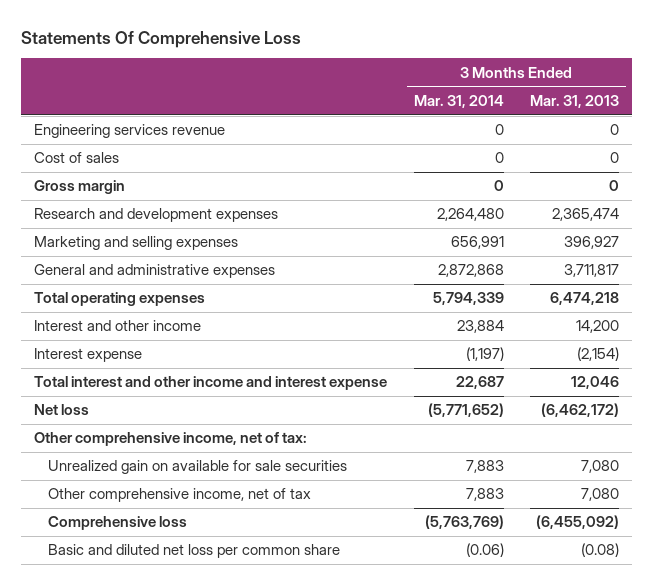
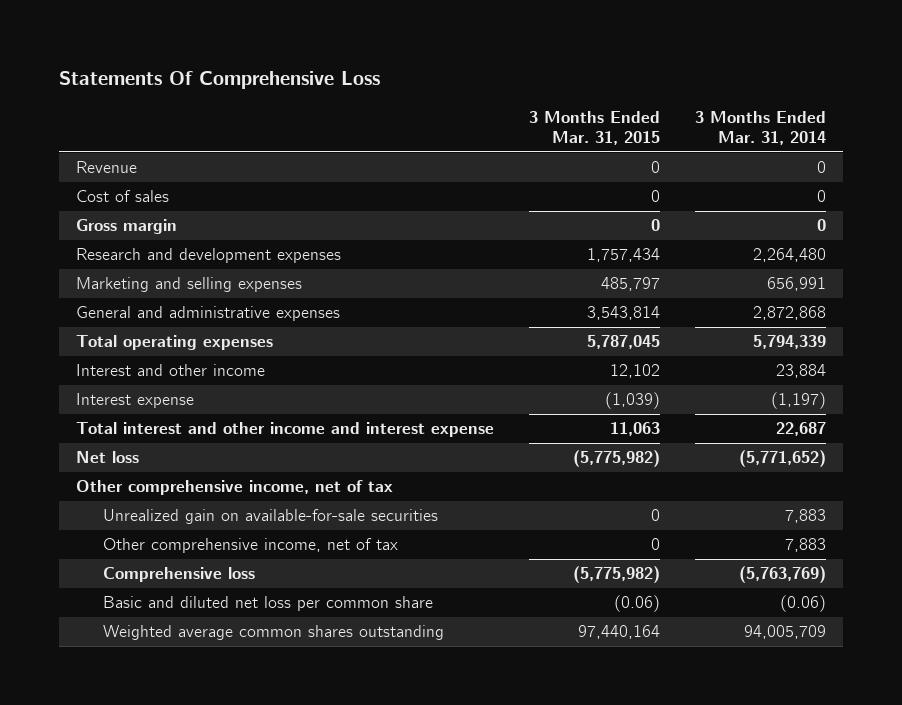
[530,94,620,108] Mar. 31, 2013 -> none
none -> [528,110,660,146] 3 Months Ended Mar. 31, 2015
[34,124,226,139] Engineering services revenue -> [76,161,138,174] Revenue
[34,432,308,447] Other comprehensive income, net of tax: -> [76,480,394,496] Other comprehensive income, net of tax
[47,460,347,475] Unrealized gain on available for sale securities -> [102,509,438,525] Unrealized gain on available-for-sale securities
none -> [102,625,444,641] Weighted average common shares outstanding

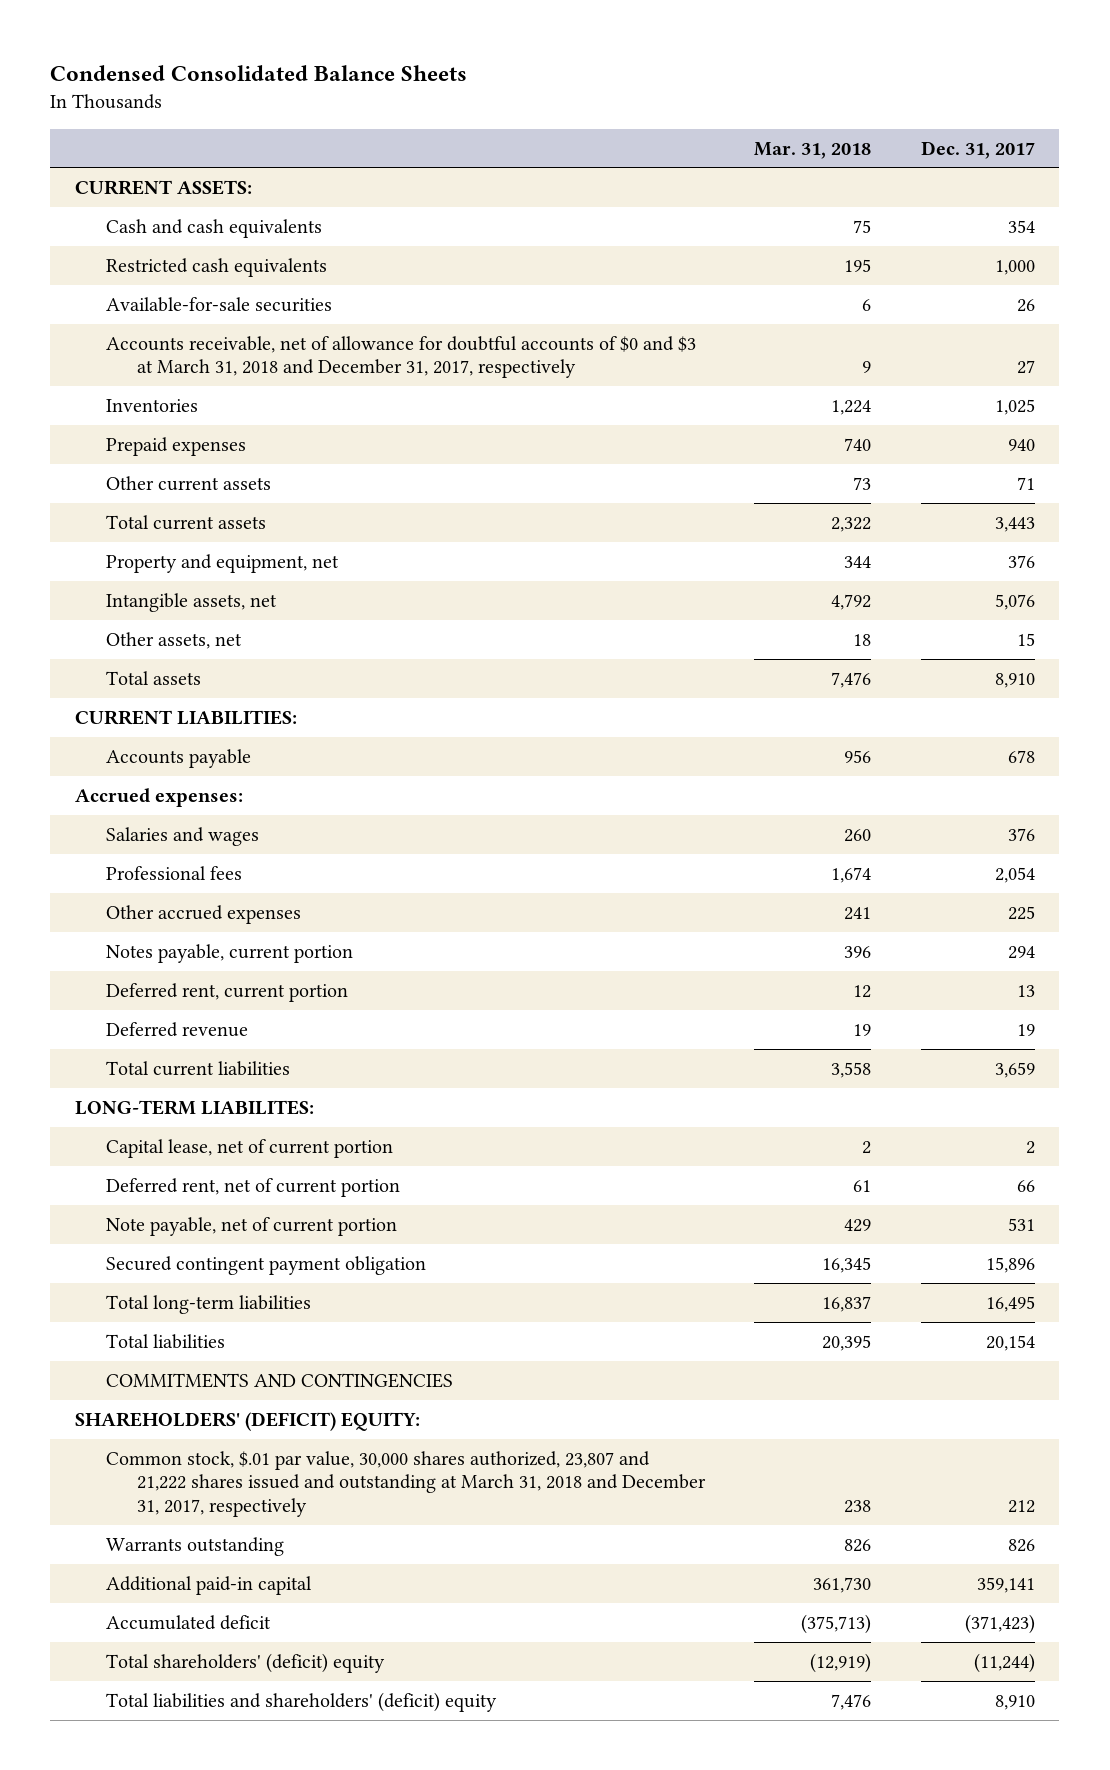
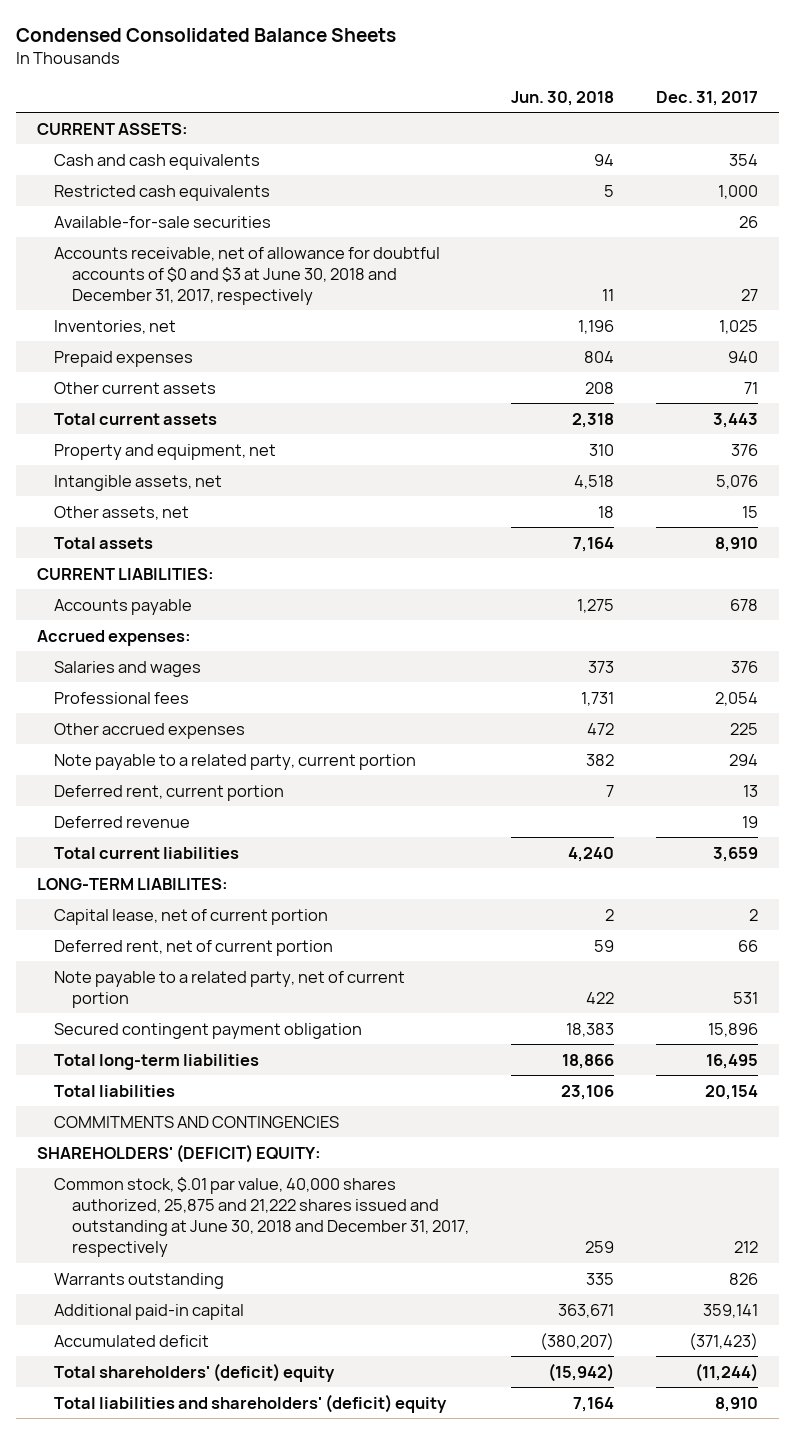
[754,141,872,159] Mar. 31, 2018 -> none
none -> [510,90,614,106] Jun. 30, 2018
[105,335,696,379] Accounts receivable, net of allowance for doubtful accounts of $0 and $3 at March 31, 2018 and December 31, 2017, respectively -> [54,246,441,305] Accounts receivable, net of allowance for doubtful accounts of $0 and $3 at June 30, 2018 and December 31, 2017, respectively
[105,398,198,412] Inventories -> [54,319,177,334] Inventories, net
[105,943,353,963] Notes payable, current portion -> [54,753,417,770] Note payable to a related party, current portion
[105,1216,397,1236] Note payable, net of current portion -> [54,970,406,1008] Note payable to a related party, net of current portion
[105,1450,706,1517] Common stock, $.01 par value, 30,000 shares authorized, 23,807 and 21,222 shares issued and outstanding at March 31, 2018 and December 31, 2017, respectively -> [54,1176,469,1257] Common stock, $.01 par value, 40,000 shares authorized, 25,875 and 21,222 shares issued and outstanding at June 30, 2018 and December 31, 2017, respectively

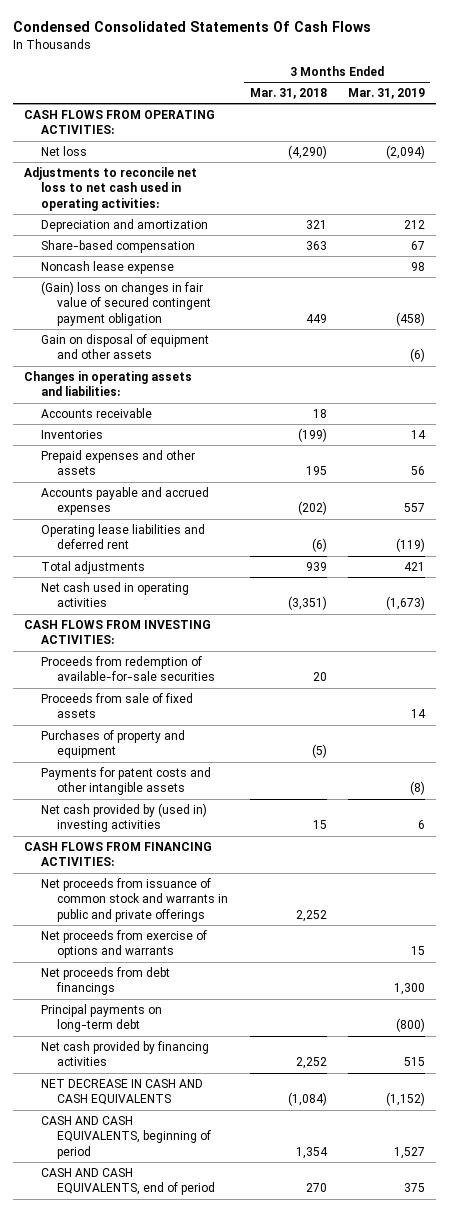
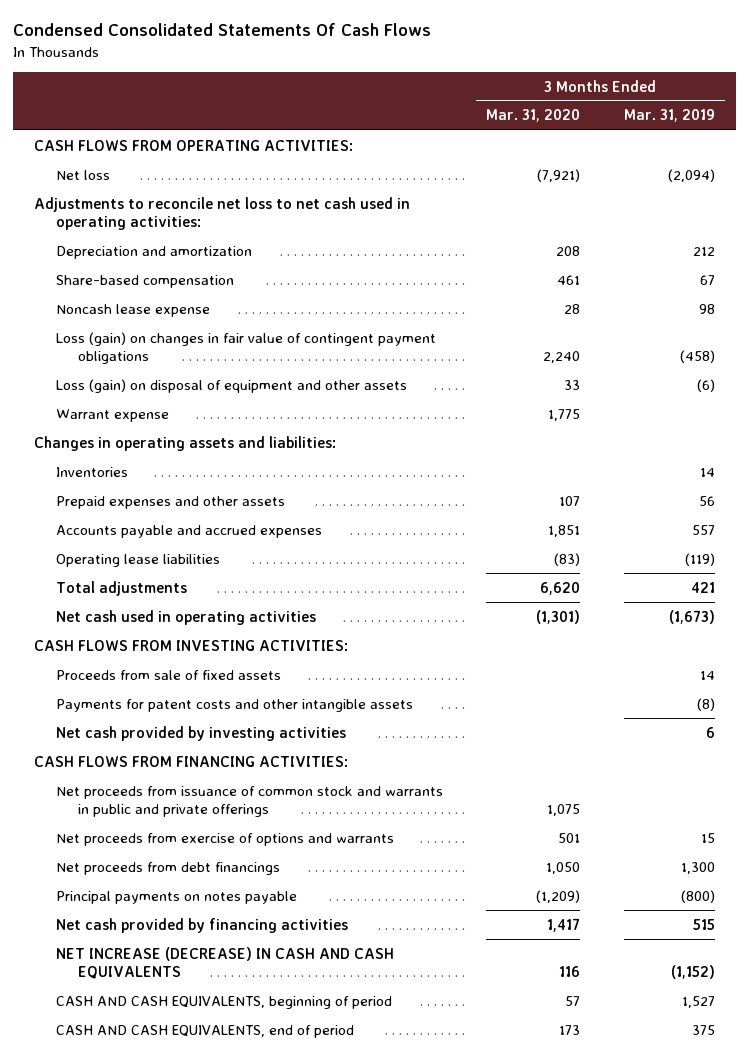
[249,87,327,99] Mar. 31, 2018 -> none
none -> [486,109,581,123] Mar. 31, 2020
[40,280,212,326] (Gain) loss on changes in fair value of secured contingent payment obligation -> [56,331,437,364] Loss (gain) on changes in fair value of contingent payment obligations
[40,333,209,360] Gain on disposal of equipment and other assets -> [56,378,408,393] Loss (gain) on disposal of equipment and other assets
none -> [56,408,170,422] Warrant expense
[40,407,152,418] Accounts receivable -> none
[40,523,205,550] Operating lease liabilities and deferred rent -> [56,553,221,567] Operating lease liabilities
[40,655,216,682] Proceeds from redemption of available-for-sale securities -> none
[40,729,185,759] Purchases of property and equipment -> none
[40,802,207,833] Net cash provided by (used in) investing activities -> [56,725,347,741] Net cash provided by investing activities
[40,1003,162,1033] Principal payments on long-term debt -> [56,890,298,904] Principal payments on notes payable
[40,1078,203,1106] NET DECREASE IN CASH AND CASH EQUIVALENTS -> [56,946,395,979] NET INCREASE (DECREASE) IN CASH AND CASH EQUIVALENTS

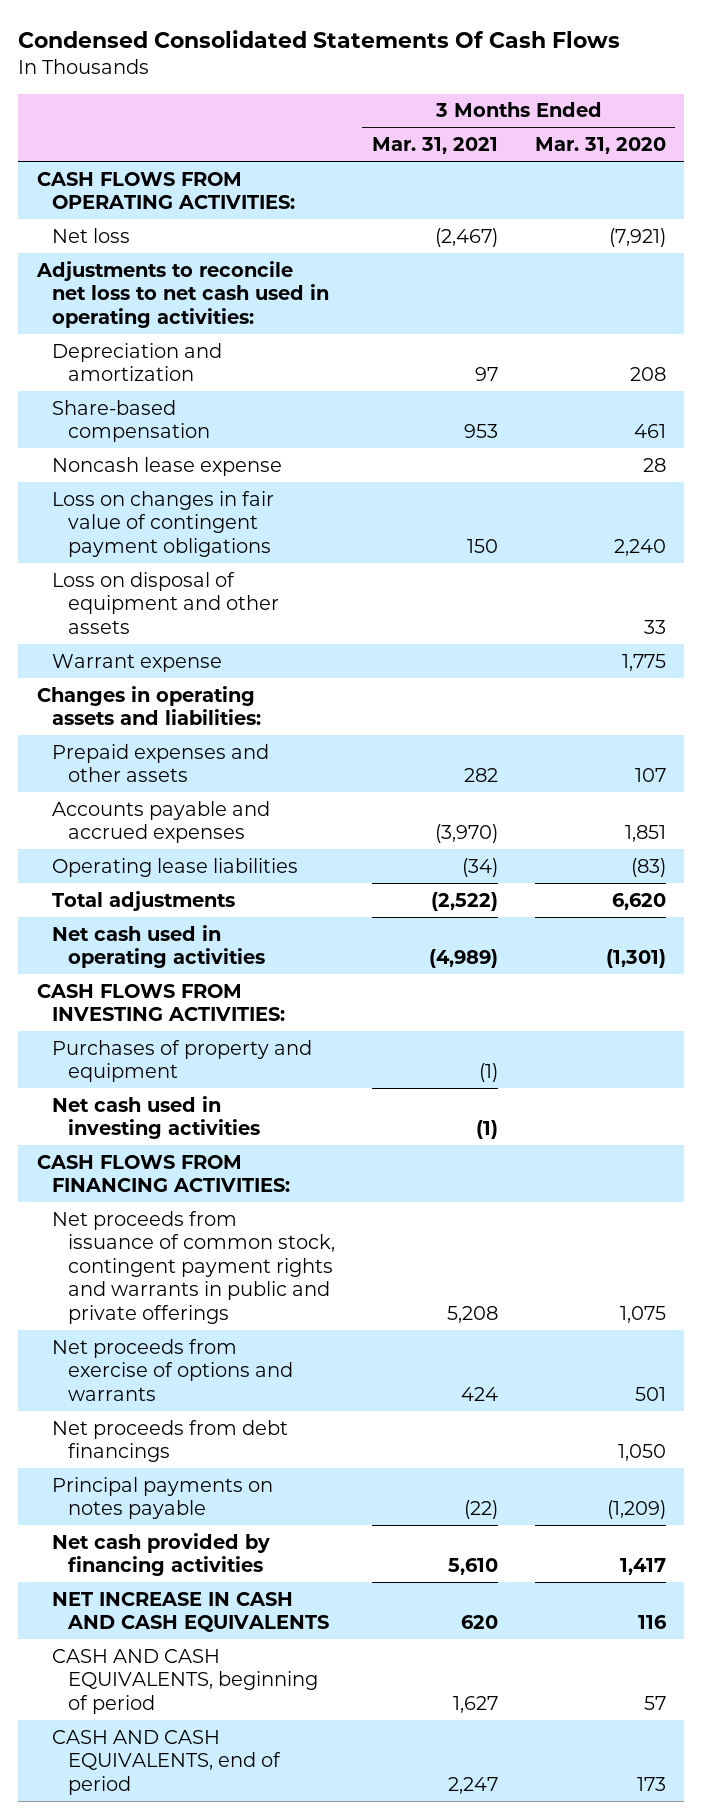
[623,109,715,123] Mar. 31, 2019 -> none
none -> [371,137,498,155] Mar. 31, 2021
[56,331,437,364] Loss (gain) on changes in fair value of contingent payment obligations -> [52,490,275,557] Loss on changes in fair value of contingent payment obligations
[56,378,408,393] Loss (gain) on disposal of equipment and other assets -> [52,571,279,634] Loss on disposal of equipment and other assets
[56,466,129,477] Inventories -> none
[56,669,282,680] Proceeds from sale of fixed assets -> none
[56,698,414,712] Payments for patent costs and other intangible assets -> none
none -> [52,1039,313,1083] Purchases of property and equipment
[56,725,347,741] Net cash provided by investing activities -> [52,1095,260,1140] Net cash used in investing activities
[56,785,444,817] Net proceeds from issuance of common stock and warrants in public and private offerings -> [52,1210,335,1324] Net proceeds from issuance of common stock, contingent payment rights and warrants in public and private offerings
[56,946,395,979] NET INCREASE (DECREASE) IN CASH AND CASH EQUIVALENTS -> [52,1591,329,1633] NET INCREASE IN CASH AND CASH EQUIVALENTS

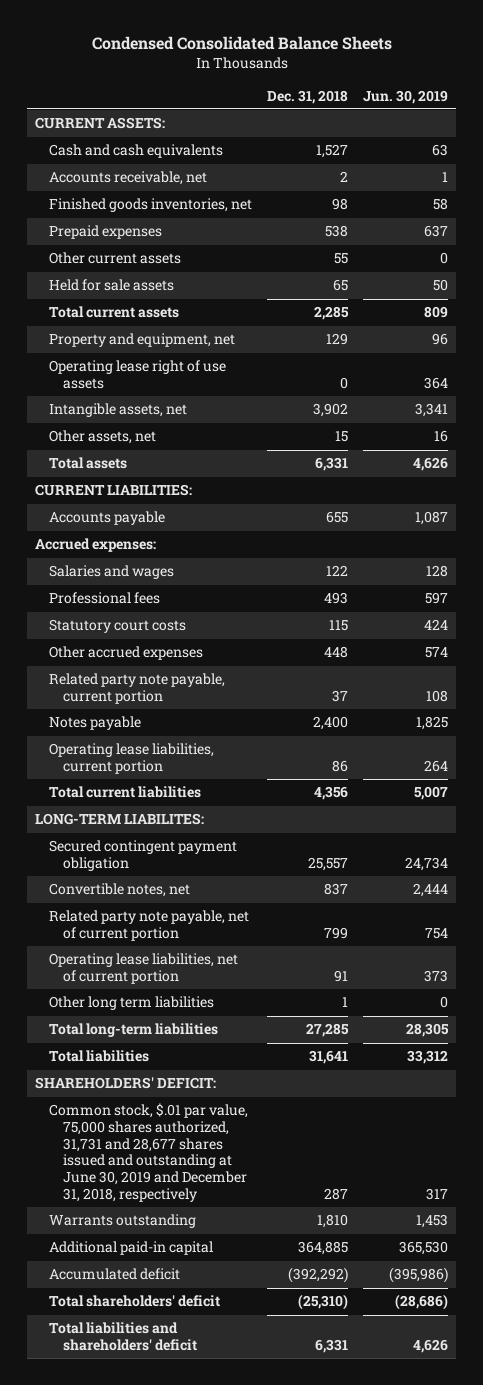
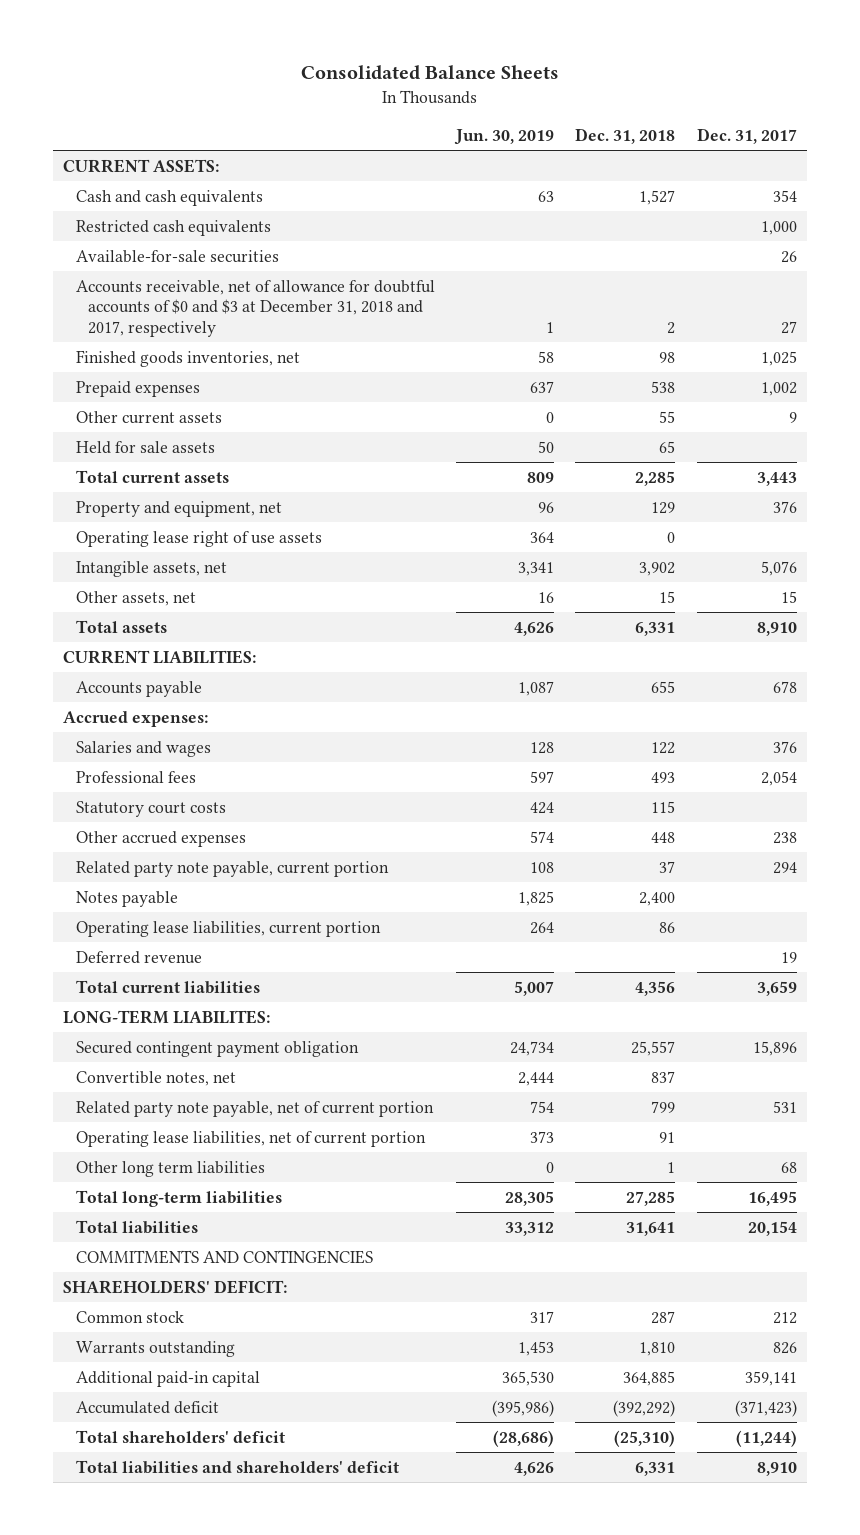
[91,36,392,51] Condensed Consolidated Balance Sheets -> [300,65,559,81] Consolidated Balance Sheets
none -> [696,127,797,144] Dec. 31, 2017
none -> [75,219,271,236] Restricted cash equivalents
none -> [75,249,279,263] Available-for-sale securities
[48,171,207,186] Accounts receivable, net -> [75,279,435,337] Accounts receivable, net of allowance for doubtful accounts of $0 and $3 at December 31, 2018 and 2017, respectively
none -> [75,950,202,964] Deferred revenue
none -> [75,1249,373,1264] COMMITMENTS AND CONTINGENCIES
[48,1103,248,1202] Common stock, $.01 par value, 75,000 shares authorized, 31,731 and 28,677 shares issued and outstanding at June 30, 2019 and December 31, 2018, respectively -> [75,1310,184,1323] Common stock

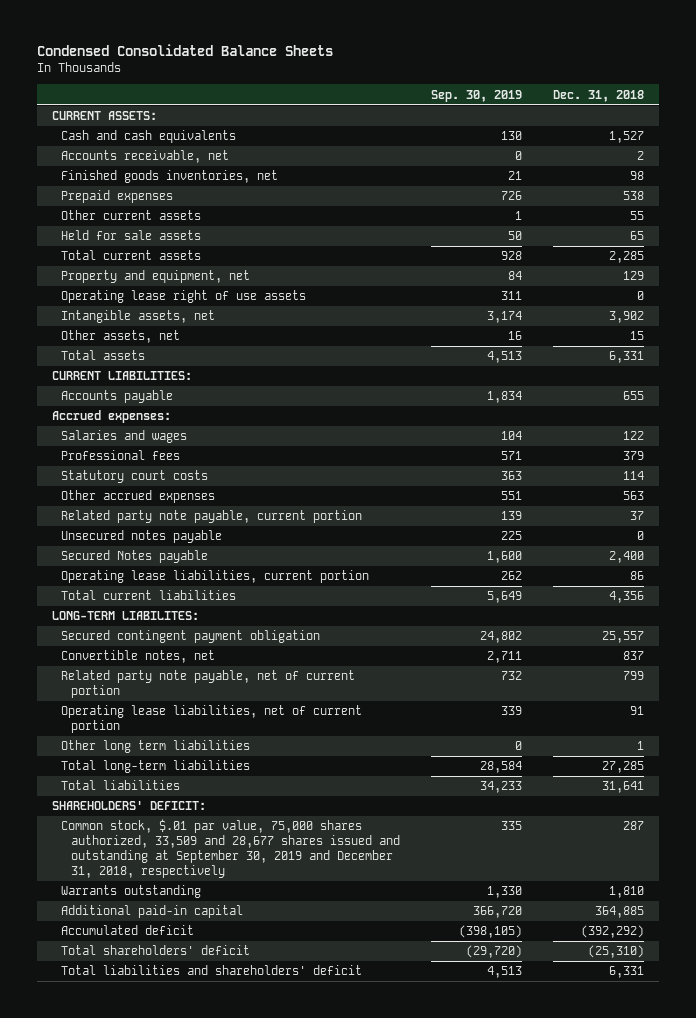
[300,65,559,81] Consolidated Balance Sheets -> [36,43,333,56] Condensed Consolidated Balance Sheets
[453,128,554,145] Jun. 30, 2019 -> none
[696,127,797,144] Dec. 31, 2017 -> none
none -> [430,89,522,102] Sep. 30, 2019
[75,219,271,236] Restricted cash equivalents -> none
[75,249,279,263] Available-for-sale securities -> none
[75,279,435,337] Accounts receivable, net of allowance for doubtful accounts of $0 and $3 at December 31, 2018 and 2017, respectively -> [61,150,230,164] Accounts receivable, net
[651,771,676,783] 493 -> [622,451,644,461] 379
[651,800,676,813] 115 -> [622,471,644,481] 114
[651,831,676,843] 448 -> [622,491,644,501] 563
none -> [61,530,223,544] Unsecured notes payable
[75,890,178,907] Notes payable -> [61,550,209,564] Secured Notes payable
[75,950,202,964] Deferred revenue -> none
[75,1249,373,1264] COMMITMENTS AND CONTINGENCIES -> none
[75,1310,184,1323] Common stock -> [61,819,401,879] Common stock, $.01 par value, 75,000 shares authorized, 33,509 and 28,677 shares issued and outstanding at September 30, 2019 and December 31, 2018, respectively

